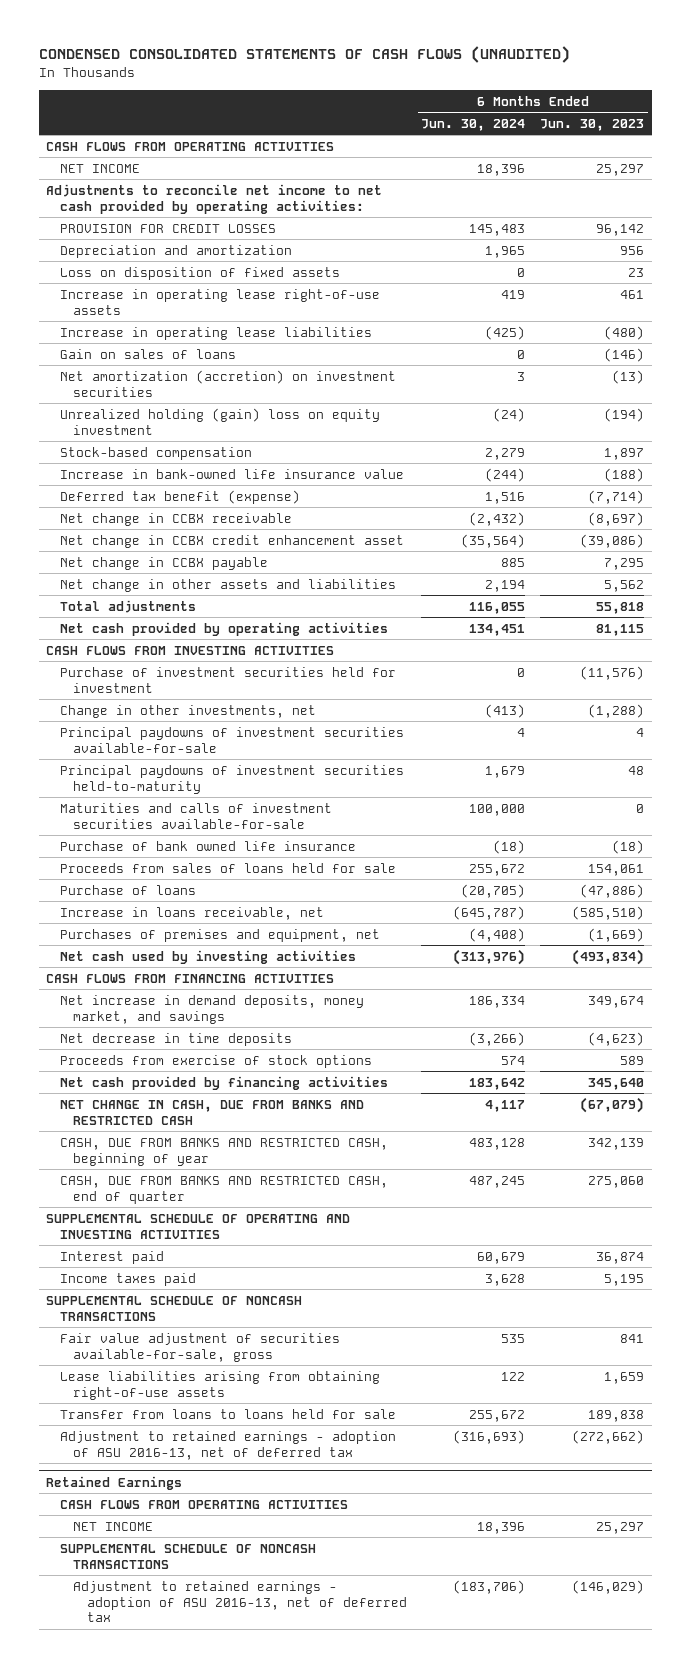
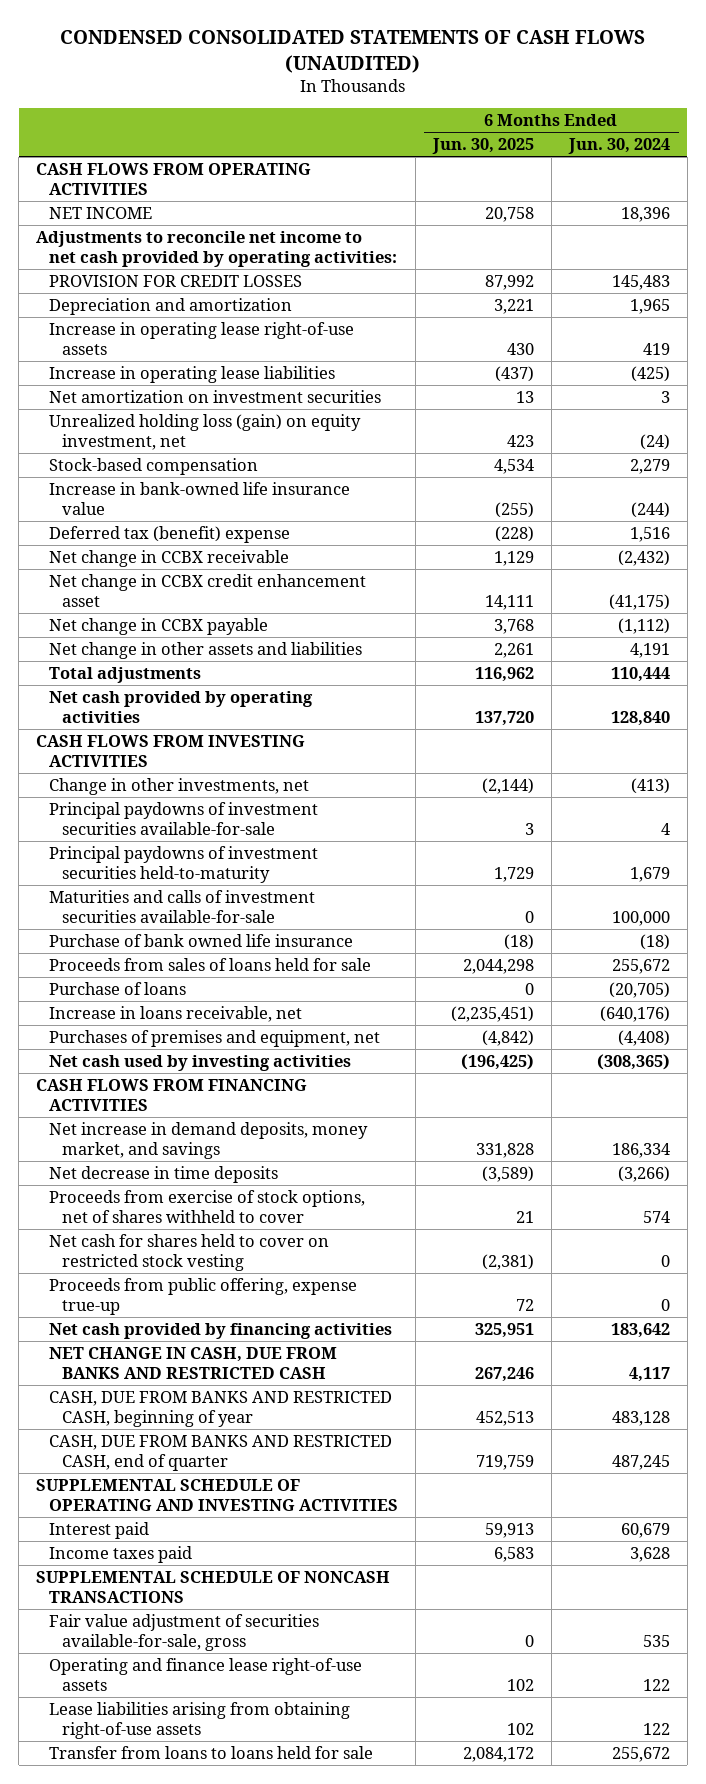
[540,118,645,131] Jun. 30, 2023 -> none
none -> [432,138,535,155] Jun. 30, 2025
[59,266,340,280] Loss on disposition of fixed assets -> none
[59,348,236,359] Gain on sales of loans -> none
[59,369,396,397] Net amortization (accretion) on investment securities -> [49,389,382,403] Net amortization on investment securities
[59,407,380,435] Unrealized holding (gain) loss on equity investment -> [49,413,362,451] Unrealized holding loss (gain) on equity investment, net
[59,489,300,504] Deferred tax benefit (expense) -> [49,525,291,543] Deferred tax (benefit) expense
[461,533,526,548] (35,564) -> [608,594,670,611] (41,175)
[501,557,526,567] 885 -> [617,617,670,634] (1,112)
[485,579,526,592] 2,194 -> [629,642,670,658] 4,191
[469,601,526,614] 116,055 -> [610,666,670,682] 110,444
[469,623,526,636] 134,451 -> [610,711,670,727] 128,840
[59,666,396,693] Purchase of investment securities held for investment -> none
[453,905,526,920] (645,787) -> [599,1005,670,1022] (640,176)
[453,948,526,965] (313,976) -> [596,1053,670,1070] (308,365)
[59,1054,372,1068] Proceeds from exercise of stock options -> [49,1189,366,1224] Proceeds from exercise of stock options, net of shares withheld to cover
none -> [49,1233,330,1272] Net cash for shares held to cover on restricted stock vesting
none -> [49,1277,358,1316] Proceeds from public offering, expense true-up
none -> [49,1657,363,1692] Operating and finance lease right-of-use assets
[59,1430,396,1460] Adjustment to retained earnings - adoption of ASU 2016-13, net of deferred tax -> none
[46,1475,183,1490] Retained Earnings -> none
[59,1499,348,1509] CASH FLOWS FROM OPERATING ACTIVITIES -> none
[73,1521,154,1531] NET INCOME -> none
[59,1543,316,1569] SUPPLEMENTAL SCHEDULE OF NONCASH TRANSACTIONS -> none
[73,1580,407,1623] Adjustment to retained earnings - adoption of ASU 2016-13, net of deferred tax -> none

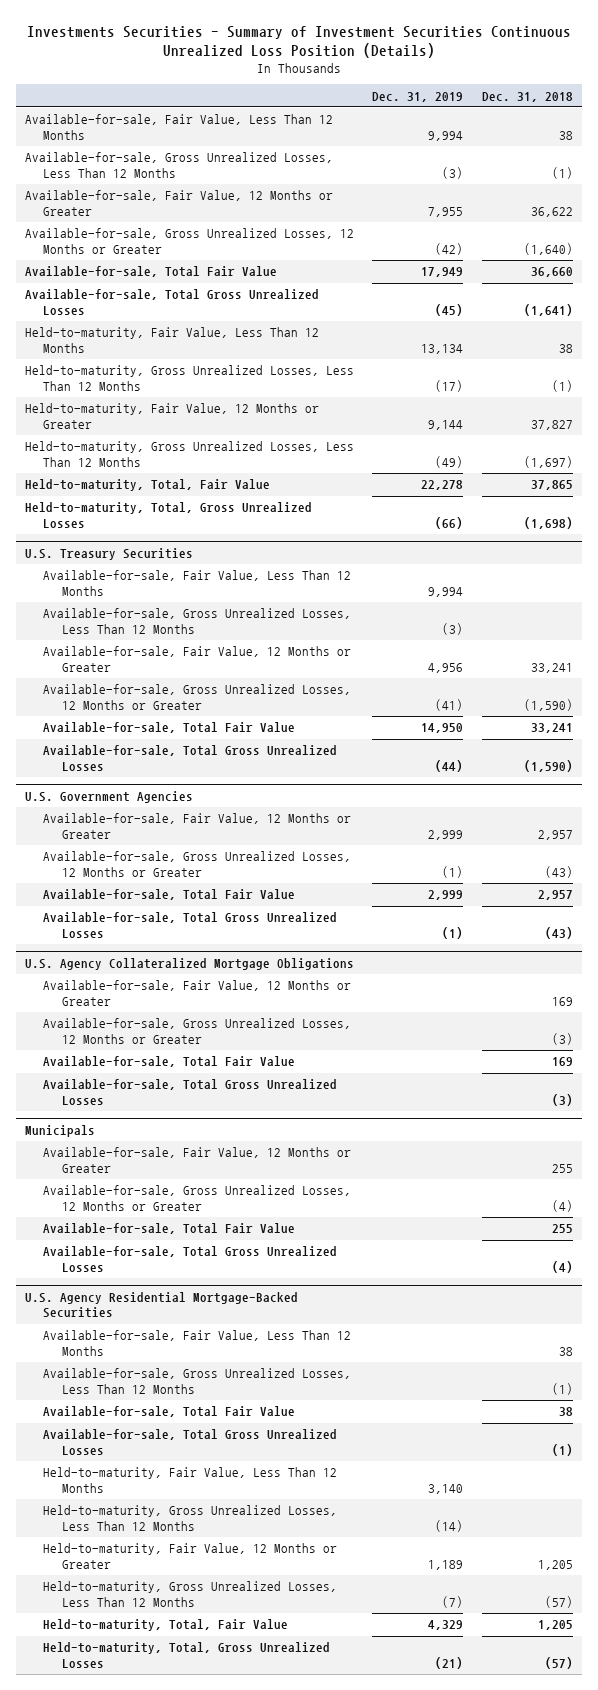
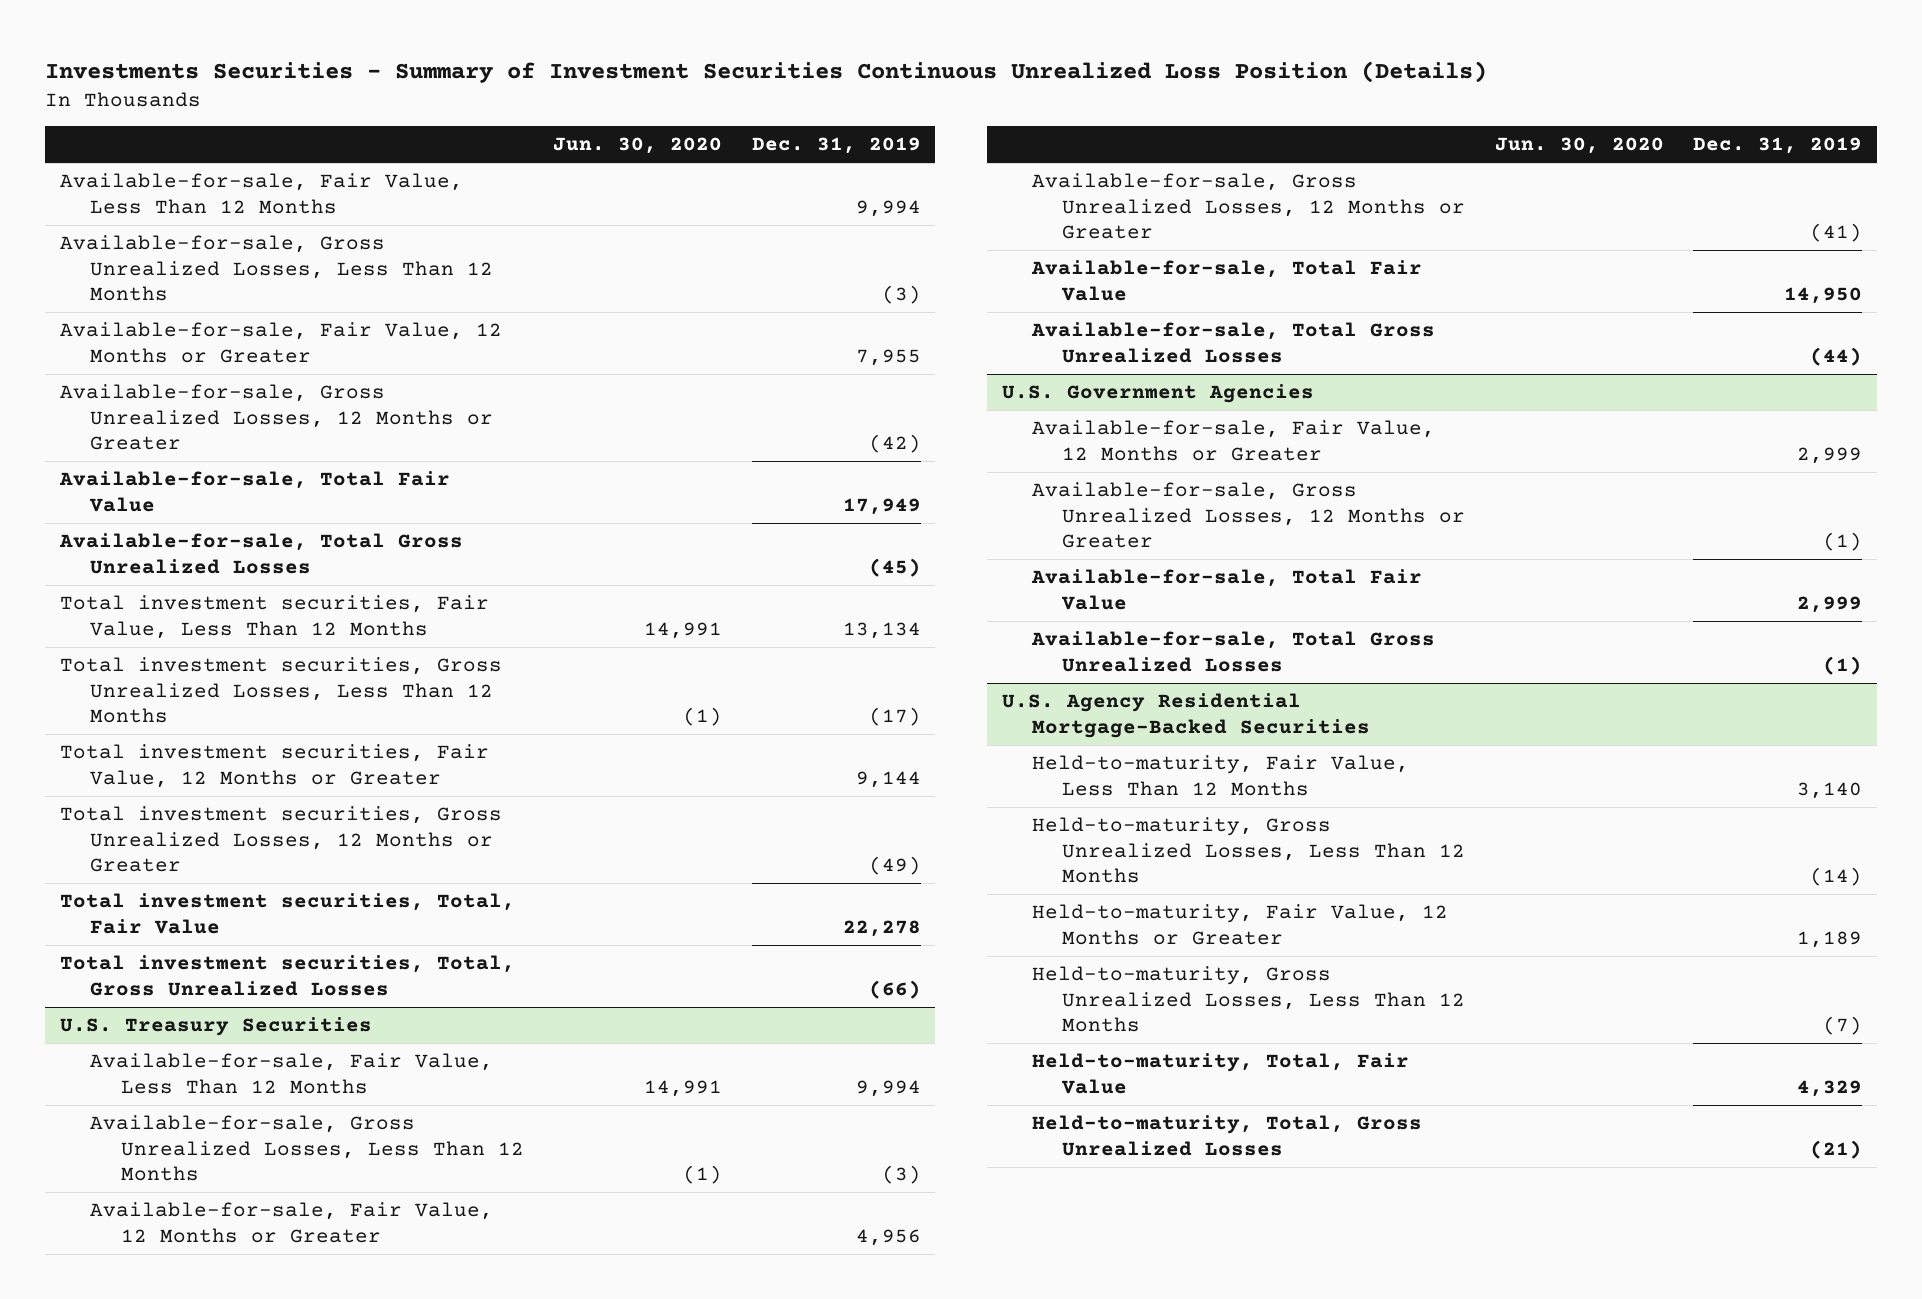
[481,91,573,102] Dec. 31, 2018 -> none
none -> [553,137,723,155] Jun. 30, 2020
[25,441,355,467] Held-to-maturity, Gross Unrealized Losses, Less Than 12 Months -> none
[25,502,313,528] Held-to-maturity, Total, Gross Unrealized Losses -> none
[25,327,320,353] Held-to-maturity, Fair Value, Less Than 12 Months -> [60,595,490,639] Total investment securities, Fair Value, Less Than 12 Months
[25,365,355,391] Held-to-maturity, Gross Unrealized Losses, Less Than 12 Months -> [60,657,503,723] Total investment securities, Gross Unrealized Losses, Less Than 12 Months
[25,403,320,429] Held-to-maturity, Fair Value, 12 Months or Greater -> [60,744,490,788] Total investment securities, Fair Value, 12 Months or Greater
none -> [60,806,503,872] Total investment securities, Gross Unrealized Losses, 12 Months or Greater
[25,479,271,492] Held-to-maturity, Total, Fair Value -> [60,893,516,934] Total investment securities, Total, Fair Value
none -> [60,955,516,996] Total investment securities, Total, Gross Unrealized Losses
[25,957,355,970] U.S. Agency Collateralized Mortgage Obligations -> none
[43,980,352,1006] Available-for-sale, Fair Value, 12 Months or Greater -> none
[43,1018,352,1044] Available-for-sale, Gross Unrealized Losses, 12 Months or Greater -> none
[43,1056,296,1068] Available-for-sale, Total Fair Value -> none
[43,1079,338,1105] Available-for-sale, Total Gross Unrealized Losses -> none
[25,1124,96,1137] Municipals -> none
[43,1147,352,1173] Available-for-sale, Fair Value, 12 Months or Greater -> none
[43,1185,352,1211] Available-for-sale, Gross Unrealized Losses, 12 Months or Greater -> none
[43,1223,296,1235] Available-for-sale, Total Fair Value -> none
[43,1246,338,1272] Available-for-sale, Total Gross Unrealized Losses -> none
[43,1330,352,1356] Available-for-sale, Fair Value, Less Than 12 Months -> none
[43,1368,352,1394] Available-for-sale, Gross Unrealized Losses, Less Than 12 Months -> none
[43,1406,296,1418] Available-for-sale, Total Fair Value -> none
[43,1429,338,1455] Available-for-sale, Total Gross Unrealized Losses -> none

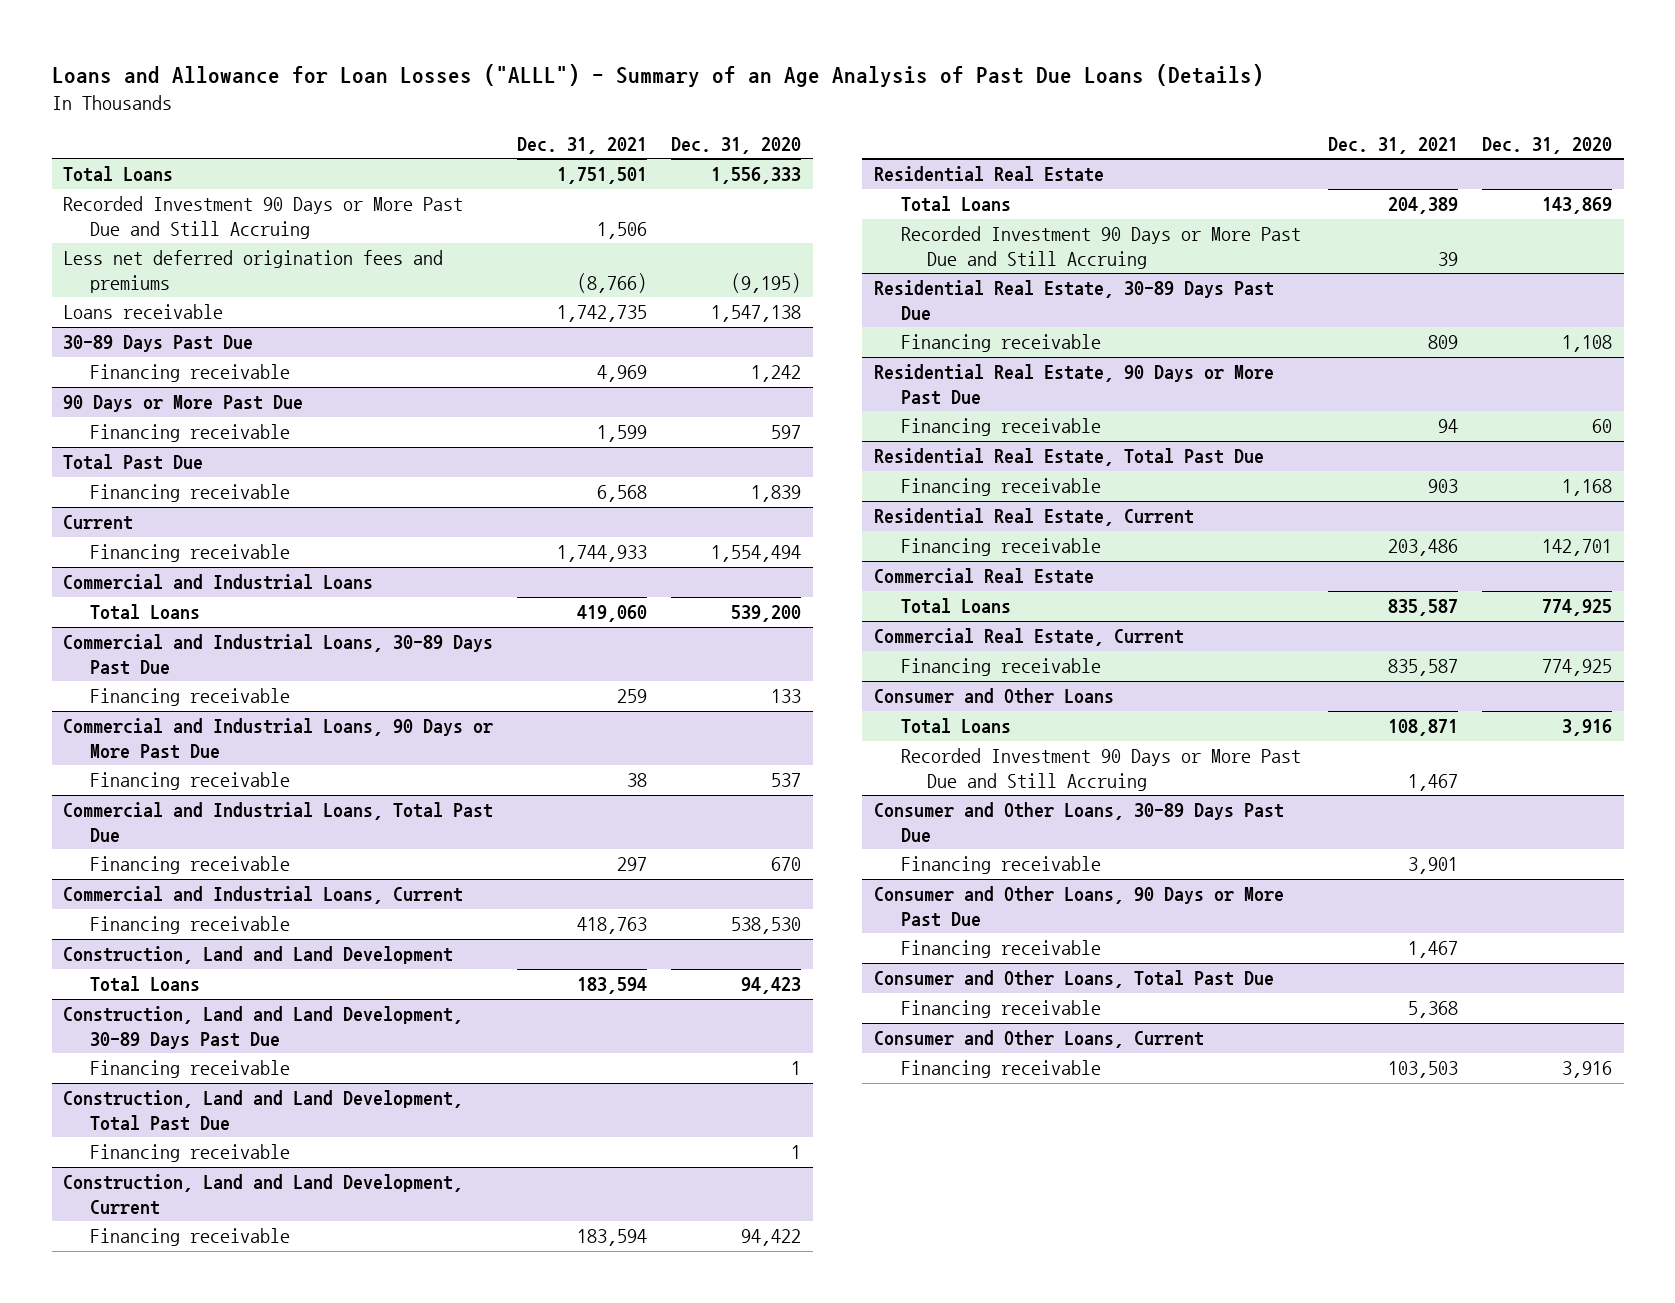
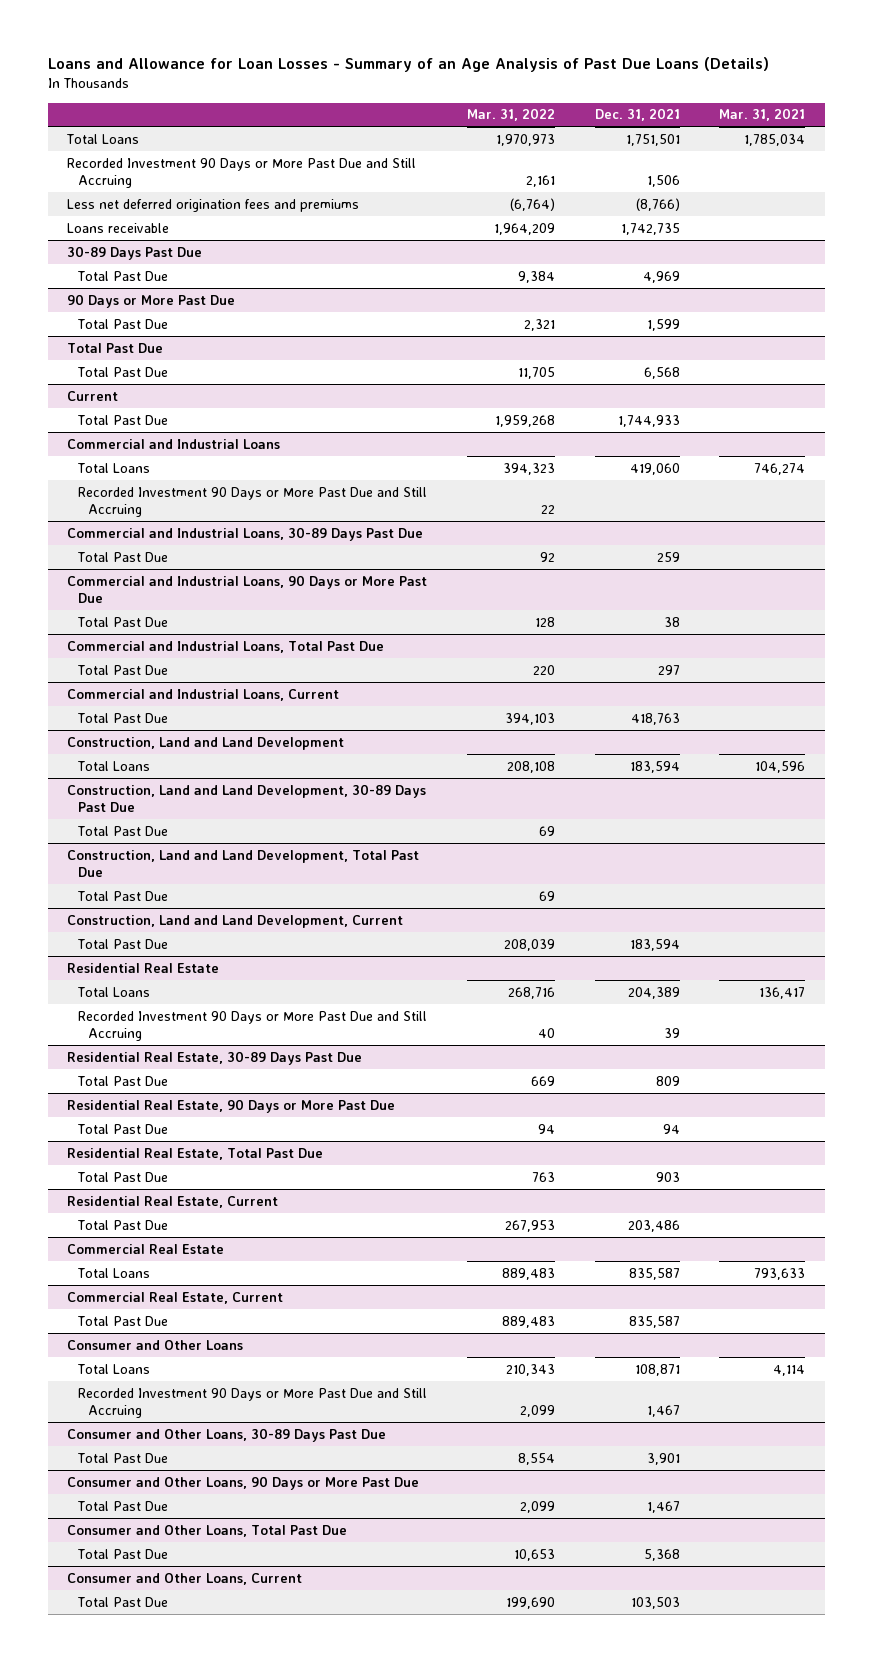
[51,64,1264,88] Loans and Allowance for Loan Losses ("ALLL") - Summary of an Age Analysis of Past Due Loans (Details) -> [47,57,769,73] Loans and Allowance for Loan Losses - Summary of an Age Analysis of Past Due Loans (Details)
[671,136,802,154] Dec. 31, 2020 -> none
none -> [466,108,555,122] Mar. 31, 2022
none -> [719,108,806,122] Mar. 31, 2021
[89,364,290,383] Financing receivable -> [76,270,168,281] Total Past Due
[89,424,290,443] Financing receivable -> [76,318,168,329] Total Past Due
[89,484,290,503] Financing receivable -> [76,366,168,377] Total Past Due
[89,544,290,563] Financing receivable -> [76,414,168,425] Total Past Due
none -> [77,486,427,518] Recorded Investment 90 Days or More Past Due and Still Accruing
[89,688,290,707] Financing receivable -> [76,551,168,562] Total Past Due
[89,772,290,791] Financing receivable -> [76,616,168,627] Total Past Due
[89,856,290,875] Financing receivable -> [76,664,168,675] Total Past Due
[89,916,290,935] Financing receivable -> [76,712,168,723] Total Past Due
[89,1060,290,1079] Financing receivable -> [76,825,168,836] Total Past Due
[89,1144,290,1163] Financing receivable -> [76,890,168,901] Total Past Due
[89,1228,290,1247] Financing receivable -> [76,938,168,949] Total Past Due
[900,334,1101,353] Financing receivable -> [76,1075,168,1086] Total Past Due
[900,418,1101,437] Financing receivable -> [76,1123,168,1134] Total Past Due
[900,478,1101,497] Financing receivable -> [76,1171,168,1182] Total Past Due
[900,538,1101,557] Financing receivable -> [76,1219,168,1230] Total Past Due
[900,658,1101,677] Financing receivable -> [76,1315,168,1326] Total Past Due
[900,856,1101,875] Financing receivable -> [76,1452,168,1463] Total Past Due
[900,940,1101,959] Financing receivable -> [76,1500,168,1511] Total Past Due
[900,1000,1101,1019] Financing receivable -> [76,1548,168,1559] Total Past Due
[900,1060,1101,1079] Financing receivable -> [76,1596,168,1607] Total Past Due

